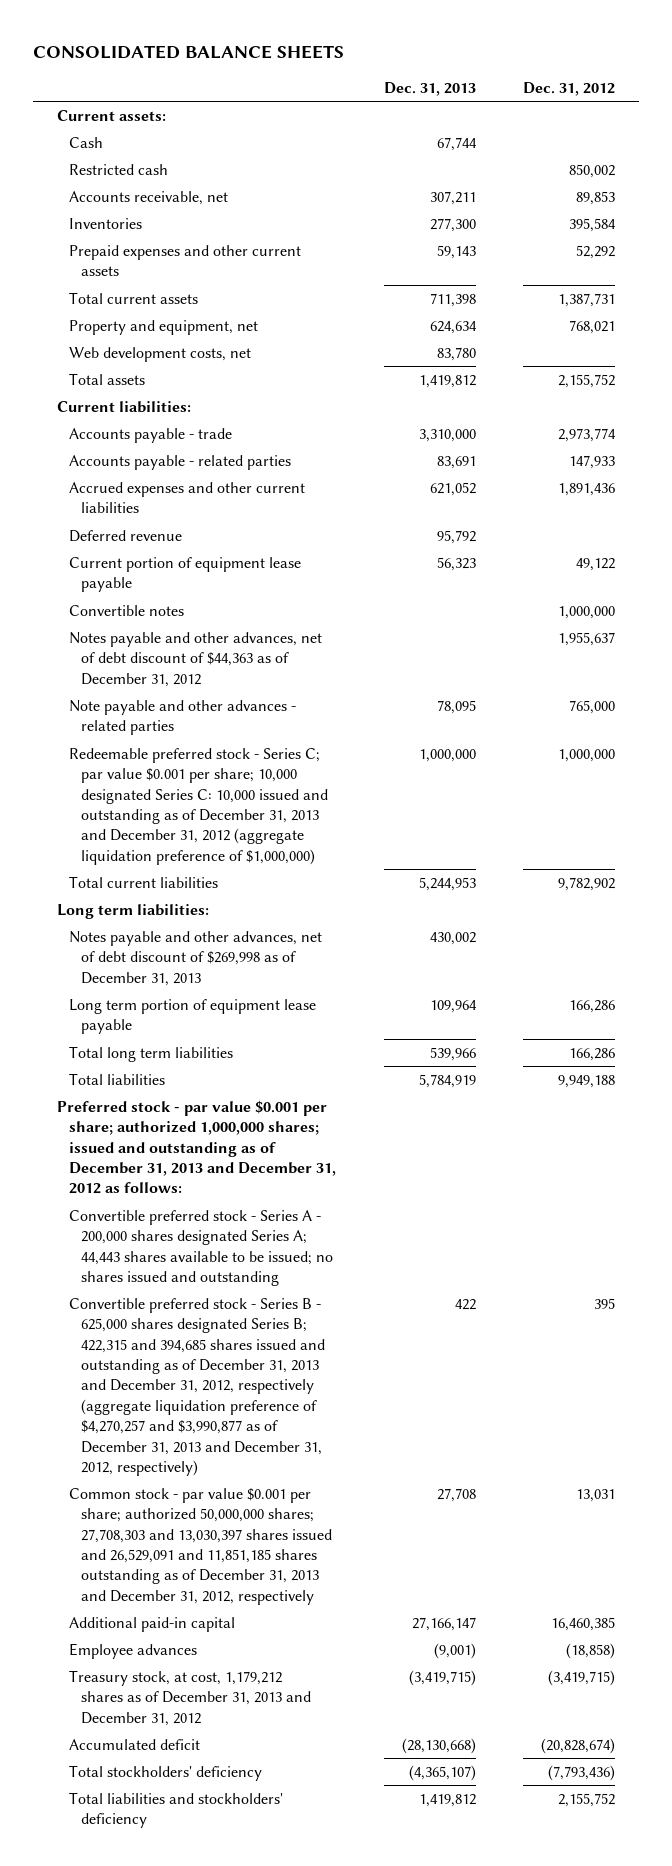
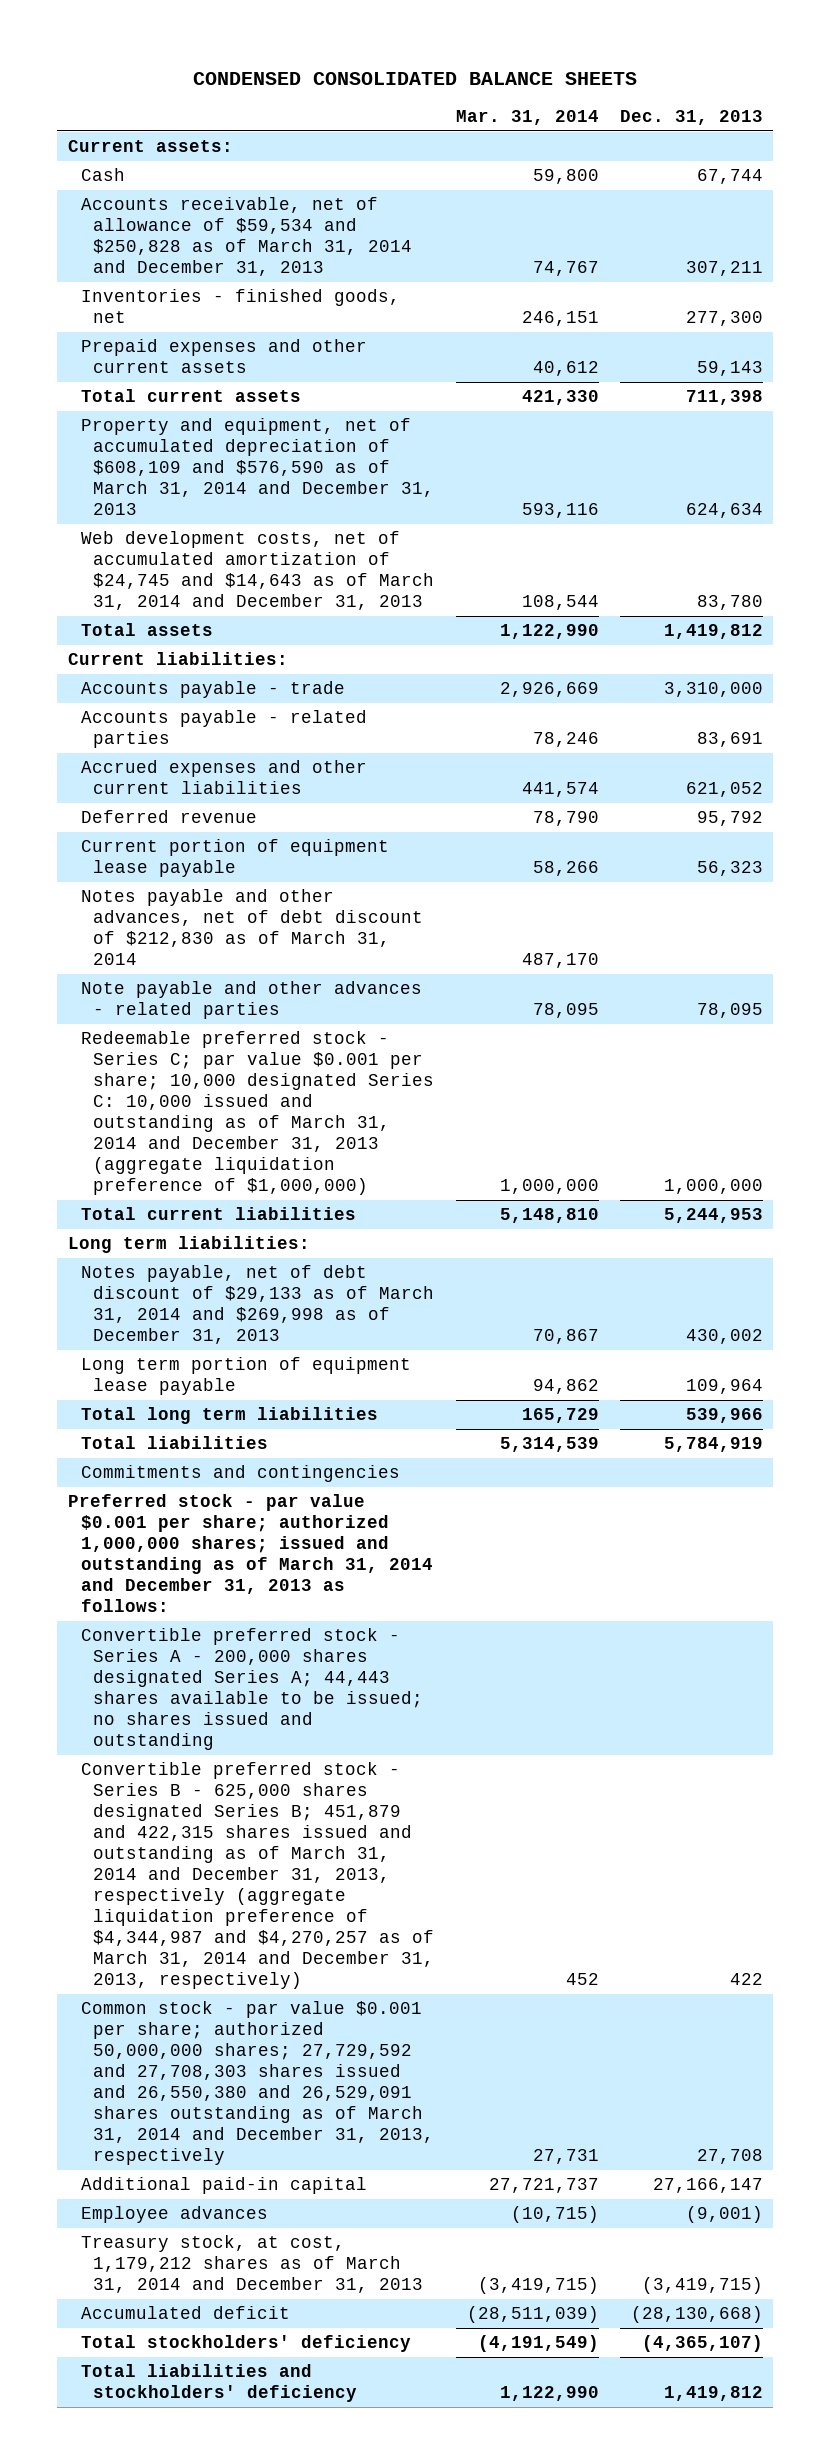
[32,44,344,59] CONSOLIDATED BALANCE SHEETS -> [193,71,638,85] CONDENSED CONSOLIDATED BALANCE SHEETS
[523,81,616,96] Dec. 31, 2012 -> none
none -> [455,110,599,126] Mar. 31, 2014
[68,163,168,175] Restricted cash -> none
[68,190,228,205] Accounts receivable, net -> [80,197,413,277] Accounts receivable, net of allowance of $59,534 and $250,828 as of March 31, 2014 and December 31, 2013
[68,217,142,229] Inventories -> [80,289,400,324] Inventories - finished goods, net
[68,319,258,335] Property and equipment, net -> [80,418,435,516] Property and equipment, net of accumulated depreciation of $608,109 and $576,590 as of March 31, 2014 and December 31, 2013
[68,346,251,362] Web development costs, net -> [80,531,435,611] Web development costs, net of accumulated amortization of $24,745 and $14,643 as of March 31, 2014 and December 31, 2013
[68,604,184,616] Convertible notes -> none
[68,631,322,687] Notes payable and other advances, net of debt discount of $44,363 as of December 31, 2012 -> [80,889,424,966] Notes payable and other advances, net of debt discount of $212,830 as of March 31, 2014
[68,747,328,865] Redeemable preferred stock - Series C; par value $0.001 per share; 10,000 designated Series C: 10,000 issued and outstanding as of December 31, 2013 and December 31, 2012 (aggregate liquidation preference of $1,000,000) -> [80,1031,435,1196] Redeemable preferred stock - Series C; par value $0.001 per share; 10,000 designated Series C: 10,000 issued and outstanding as of March 31, 2014 and December 31, 2013 (aggregate liquidation preference of $1,000,000)
[68,930,322,986] Notes payable and other advances, net of debt discount of $269,998 as of December 31, 2013 -> [80,1265,435,1345] Notes payable, net of debt discount of $29,133 as of March 31, 2014 and $269,998 as of December 31, 2013
none -> [80,1465,400,1483] Commitments and contingencies
[56,1099,336,1195] Preferred stock - par value $0.001 per share; authorized 1,000,000 shares; issued and outstanding as of December 31, 2013 and December 31, 2012 as follows: -> [67,1494,433,1613] Preferred stock - par value $0.001 per share; authorized 1,000,000 shares; issued and outstanding as of March 31, 2014 and December 31, 2013 as follows:
[68,1297,325,1476] Convertible preferred stock - Series B - 625,000 shares designated Series B; 422,315 and 394,685 shares issued and outstanding as of December 31, 2013 and December 31, 2012, respectively (aggregate liquidation preference of $4,270,257 and $3,990,877 as of December 31, 2013 and December 31, 2012, respectively) -> [80,1762,435,1989] Convertible preferred stock - Series B - 625,000 shares designated Series B; 451,879 and 422,315 shares issued and outstanding as of March 31, 2014 and December 31, 2013, respectively (aggregate liquidation preference of $4,344,987 and $4,270,257 as of March 31, 2014 and December 31, 2013, respectively)
[68,1487,332,1605] Common stock - par value $0.001 per share; authorized 50,000,000 shares; 27,708,303 and 13,030,397 shares issued and 26,529,091 and 11,851,185 shares outstanding as of December 31, 2013 and December 31, 2012, respectively -> [80,2001,435,2166] Common stock - par value $0.001 per share; authorized 50,000,000 shares; 27,729,592 and 27,708,303 shares issued and 26,550,380 and 26,529,091 shares outstanding as of March 31, 2014 and December 31, 2013, respectively
[68,1669,311,1726] Treasury stock, at cost, 1,179,212 shares as of December 31, 2013 and December 31, 2012 -> [80,2235,424,2294] Treasury stock, at cost, 1,179,212 shares as of March 31, 2014 and December 31, 2013

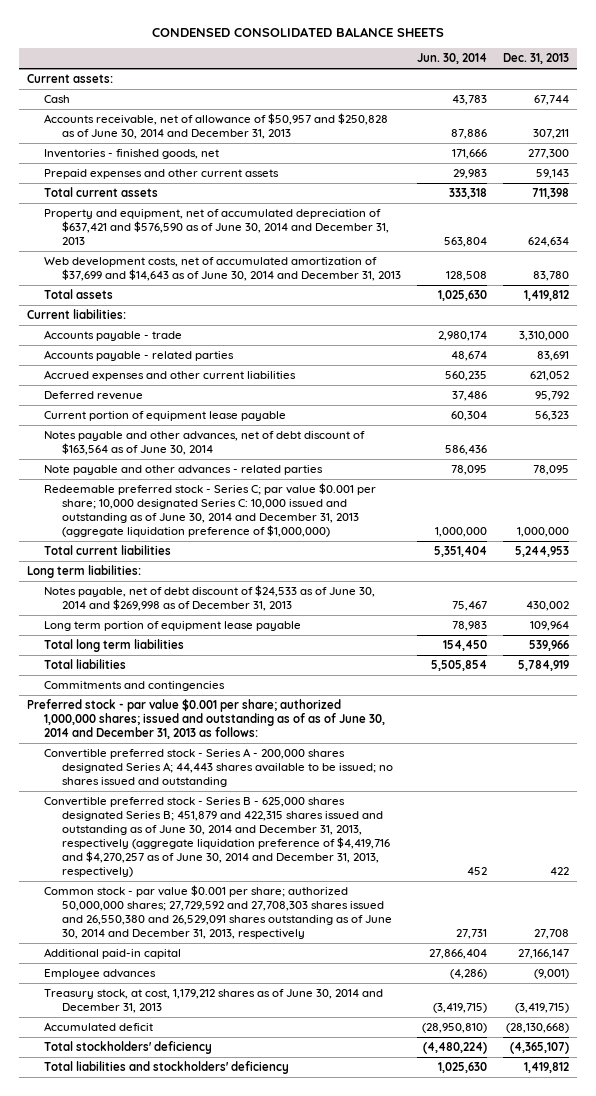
[455,110,599,126] Mar. 31, 2014 -> none
none -> [416,53,487,65] Jun. 30, 2014
[80,197,413,277] Accounts receivable, net of allowance of $59,534 and $250,828 as of March 31, 2014 and December 31, 2013 -> [44,113,389,140] Accounts receivable, net of allowance of $50,957 and $250,828 as of June 30, 2014 and December 31, 2013
[80,418,435,516] Property and equipment, net of accumulated depreciation of $608,109 and $576,590 as of March 31, 2014 and December 31, 2013 -> [44,209,389,246] Property and equipment, net of accumulated depreciation of $637,421 and $576,590 as of June 30, 2014 and December 31, 2013
[80,531,435,611] Web development costs, net of accumulated amortization of $24,745 and $14,643 as of March 31, 2014 and December 31, 2013 -> [44,257,401,282] Web development costs, net of accumulated amortization of $37,699 and $14,643 as of June 30, 2014 and December 31, 2013
[80,889,424,966] Notes payable and other advances, net of debt discount of $212,830 as of March 31, 2014 -> [44,431,366,456] Notes payable and other advances, net of debt discount of $163,564 as of June 30, 2014
[80,1031,435,1196] Redeemable preferred stock - Series C; par value $0.001 per share; 10,000 designated Series C: 10,000 issued and outstanding as of March 31, 2014 and December 31, 2013 (aggregate liquidation preference of $1,000,000) -> [44,483,377,538] Redeemable preferred stock - Series C; par value $0.001 per share; 10,000 designated Series C: 10,000 issued and outstanding as of June 30, 2014 and December 31, 2013 (aggregate liquidation preference of $1,000,000)
[80,1265,435,1345] Notes payable, net of debt discount of $29,133 as of March 31, 2014 and $269,998 as of December 31, 2013 -> [44,585,376,612] Notes payable, net of debt discount of $24,533 as of June 30, 2014 and $269,998 as of December 31, 2013
[67,1494,433,1613] Preferred stock - par value $0.001 per share; authorized 1,000,000 shares; issued and outstanding as of March 31, 2014 and December 31, 2013 as follows: -> [27,699,386,740] Preferred stock - par value $0.001 per share; authorized 1,000,000 shares; issued and outstanding as of as of June 30, 2014 and December 31, 2013 as follows:
[80,1762,435,1989] Convertible preferred stock - Series B - 625,000 shares designated Series B; 451,879 and 422,315 shares issued and outstanding as of March 31, 2014 and December 31, 2013, respectively (aggregate liquidation preference of $4,344,987 and $4,270,257 as of March 31, 2014 and December 31, 2013, respectively) -> [44,797,390,878] Convertible preferred stock - Series B - 625,000 shares designated Series B; 451,879 and 422,315 shares issued and outstanding as of June 30, 2014 and December 31, 2013, respectively (aggregate liquidation preference of $4,419,716 and $4,270,257 as of June 30, 2014 and December 31, 2013, respectively)
[80,2001,435,2166] Common stock - par value $0.001 per share; authorized 50,000,000 shares; 27,729,592 and 27,708,303 shares issued and 26,550,380 and 26,529,091 shares outstanding as of March 31, 2014 and December 31, 2013, respectively -> [44,885,392,940] Common stock - par value $0.001 per share; authorized 50,000,000 shares; 27,729,592 and 27,708,303 shares issued and 26,550,380 and 26,529,091 shares outstanding as of June 30, 2014 and December 31, 2013, respectively
[80,2235,424,2294] Treasury stock, at cost, 1,179,212 shares as of March 31, 2014 and December 31, 2013 -> [44,989,384,1014] Treasury stock, at cost, 1,179,212 shares as of June 30, 2014 and December 31, 2013

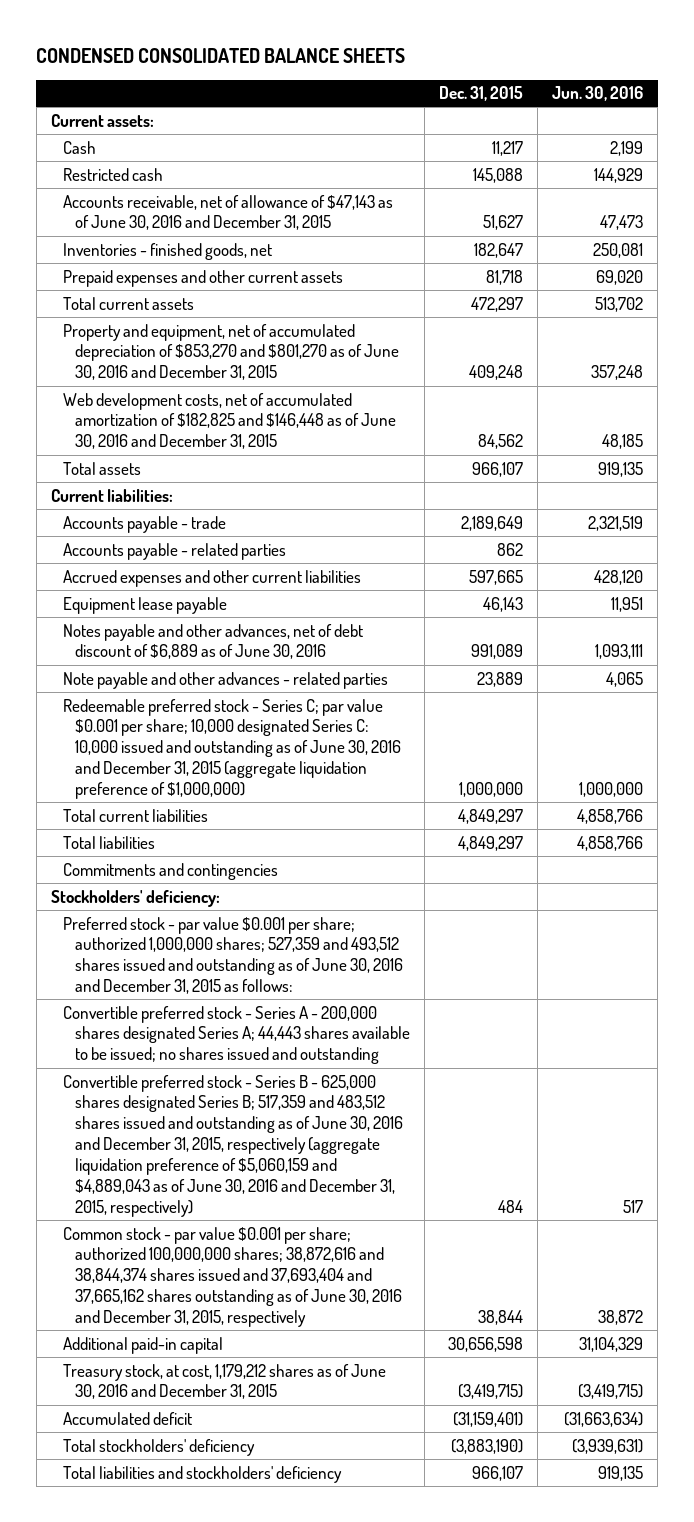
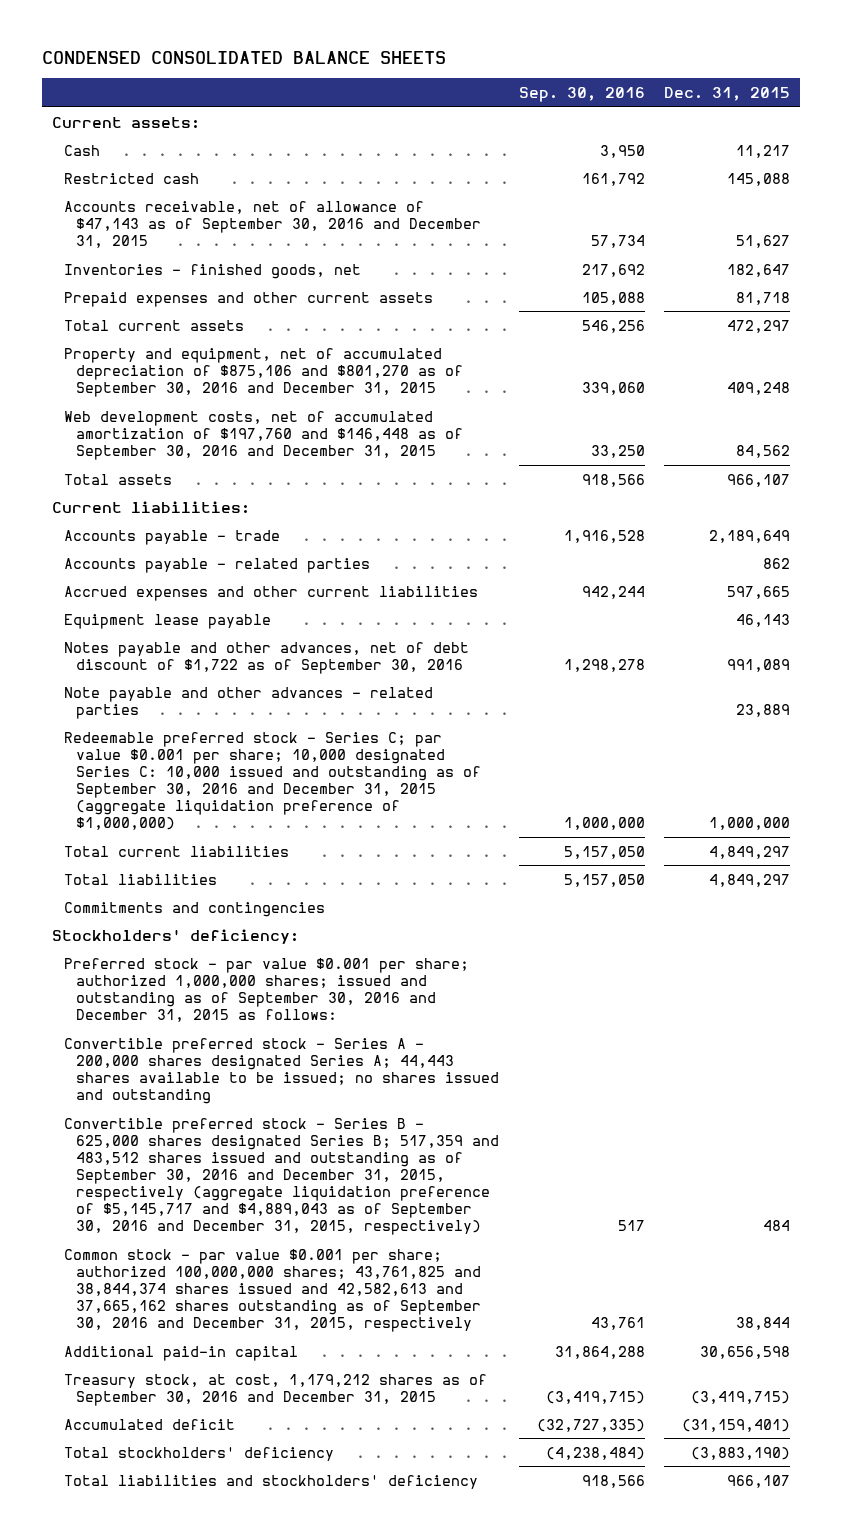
[552,86,644,102] Jun. 30, 2016 -> none
none -> [518,87,645,103] Sep. 30, 2016
[62,194,393,231] Accounts receivable, net of allowance of $47,143 as of June 30, 2016 and December 31, 2015 -> [63,200,482,248] Accounts receivable, net of allowance of $47,143 as of September 30, 2016 and December 31, 2015
[62,323,399,381] Property and equipment, net of accumulated depreciation of $853,270 and $801,270 as of June 30, 2016 and December 31, 2015 -> [63,347,464,397] Property and equipment, net of accumulated depreciation of $875,106 and $801,270 as of September 30, 2016 and December 31, 2015
[62,392,396,450] Web development costs, net of accumulated amortization of $182,825 and $146,448 as of June 30, 2016 and December 31, 2015 -> [63,410,464,460] Web development costs, net of accumulated amortization of $197,760 and $146,448 as of September 30, 2016 and December 31, 2015
[62,623,363,660] Notes payable and other advances, net of debt discount of $6,889 as of June 30, 2016 -> [63,641,469,674] Notes payable and other advances, net of debt discount of $1,722 as of September 30, 2016
[62,698,401,799] Redeemable preferred stock - Series C; par value $0.001 per share; 10,000 designated Series C: 10,000 issued and outstanding as of June 30, 2016 and December 31, 2015 (aggregate liquidation preference of $1,000,000) -> [63,731,482,831] Redeemable preferred stock - Series C; par value $0.001 per share; 10,000 designated Series C: 10,000 issued and outstanding as of September 30, 2016 and December 31, 2015 (aggregate liquidation preference of $1,000,000)
[62,916,403,995] Preferred stock - par value $0.001 per share; authorized 1,000,000 shares; 527,359 and 493,512 shares issued and outstanding as of June 30, 2016 and December 31, 2015 as follows: -> [63,957,469,1023] Preferred stock - par value $0.001 per share; authorized 1,000,000 shares; issued and outstanding as of September 30, 2016 and December 31, 2015 as follows:
[62,1074,403,1217] Convertible preferred stock - Series B - 625,000 shares designated Series B; 517,359 and 483,512 shares issued and outstanding as of June 30, 2016 and December 31, 2015, respectively (aggregate liquidation preference of $5,060,159 and $4,889,043 as of June 30, 2016 and December 31, 2015, respectively) -> [63,1117,500,1236] Convertible preferred stock - Series B - 625,000 shares designated Series B; 517,359 and 483,512 shares issued and outstanding as of September 30, 2016 and December 31, 2015, respectively (aggregate liquidation preference of $5,145,717 and $4,889,043 as of September 30, 2016 and December 31, 2015, respectively)
[62,1226,402,1327] Common stock - par value $0.001 per share; authorized 100,000,000 shares; 38,872,616 and 38,844,374 shares issued and 37,693,404 and 37,665,162 shares outstanding as of June 30, 2016 and December 31, 2015, respectively -> [63,1248,482,1333] Common stock - par value $0.001 per share; authorized 100,000,000 shares; 43,761,825 and 38,844,374 shares issued and 42,582,613 and 37,665,162 shares outstanding as of September 30, 2016 and December 31, 2015, respectively
[62,1363,386,1400] Treasury stock, at cost, 1,179,212 shares as of June 30, 2016 and December 31, 2015 -> [63,1373,487,1406] Treasury stock, at cost, 1,179,212 shares as of September 30, 2016 and December 31, 2015

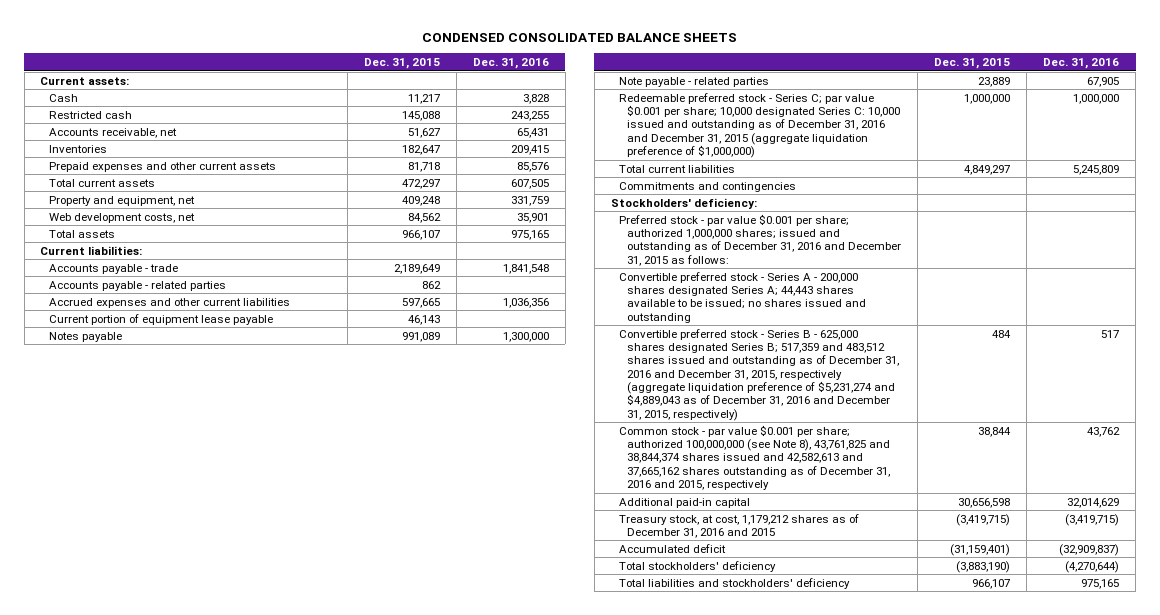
[518,87,645,103] Sep. 30, 2016 -> none
none -> [472,58,549,70] Dec. 31, 2016
[63,200,482,248] Accounts receivable, net of allowance of $47,143 as of September 30, 2016 and December 31, 2015 -> [48,127,177,138] Accounts receivable, net
[63,263,361,279] Inventories - finished goods, net -> [48,144,107,153] Inventories
[63,347,464,397] Property and equipment, net of accumulated depreciation of $875,106 and $801,270 as of September 30, 2016 and December 31, 2015 -> [48,195,195,206] Property and equipment, net
[63,410,464,460] Web development costs, net of accumulated amortization of $197,760 and $146,448 as of September 30, 2016 and December 31, 2015 -> [48,212,195,223] Web development costs, net
[63,613,271,629] Equipment lease payable -> [48,313,273,325] Current portion of equipment lease payable
[63,641,469,674] Notes payable and other advances, net of debt discount of $1,722 as of September 30, 2016 -> [48,331,122,342] Notes payable
[63,686,433,719] Note payable and other advances - related parties -> [618,76,769,87] Note payable - related parties
[63,731,482,831] Redeemable preferred stock - Series C; par value $0.001 per share; 10,000 designated Series C: 10,000 issued and outstanding as of September 30, 2016 and December 31, 2015 (aggregate liquidation preference of $1,000,000) -> [618,92,901,159] Redeemable preferred stock - Series C; par value $0.001 per share; 10,000 designated Series C: 10,000 issued and outstanding as of December 31, 2016 and December 31, 2015 (aggregate liquidation preference of $1,000,000)
[63,873,217,885] Total liabilities -> none
[63,957,469,1023] Preferred stock - par value $0.001 per share; authorized 1,000,000 shares; issued and outstanding as of September 30, 2016 and December 31, 2015 as follows: -> [618,213,902,266] Preferred stock - par value $0.001 per share; authorized 1,000,000 shares; issued and outstanding as of December 31, 2016 and December 31, 2015 as follows:
[63,1117,500,1236] Convertible preferred stock - Series B - 625,000 shares designated Series B; 517,359 and 483,512 shares issued and outstanding as of September 30, 2016 and December 31, 2015, respectively (aggregate liquidation preference of $5,145,717 and $4,889,043 as of September 30, 2016 and December 31, 2015, respectively) -> [618,328,900,421] Convertible preferred stock - Series B - 625,000 shares designated Series B; 517,359 and 483,512 shares issued and outstanding as of December 31, 2016 and December 31, 2015, respectively (aggregate liquidation preference of $5,231,274 and $4,889,043 as of December 31, 2016 and December 31, 2015, respectively)
[63,1248,482,1333] Common stock - par value $0.001 per share; authorized 100,000,000 shares; 43,761,825 and 38,844,374 shares issued and 42,582,613 and 37,665,162 shares outstanding as of September 30, 2016 and December 31, 2015, respectively -> [618,424,891,491] Common stock - par value $0.001 per share; authorized 100,000,000 (see Note 8), 43,761,825 and 38,844,374 shares issued and 42,582,613 and 37,665,162 shares outstanding as of December 31, 2016 and 2015, respectively
[63,1373,487,1406] Treasury stock, at cost, 1,179,212 shares as of September 30, 2016 and December 31, 2015 -> [618,513,859,539] Treasury stock, at cost, 1,179,212 shares as of December 31, 2016 and 2015

